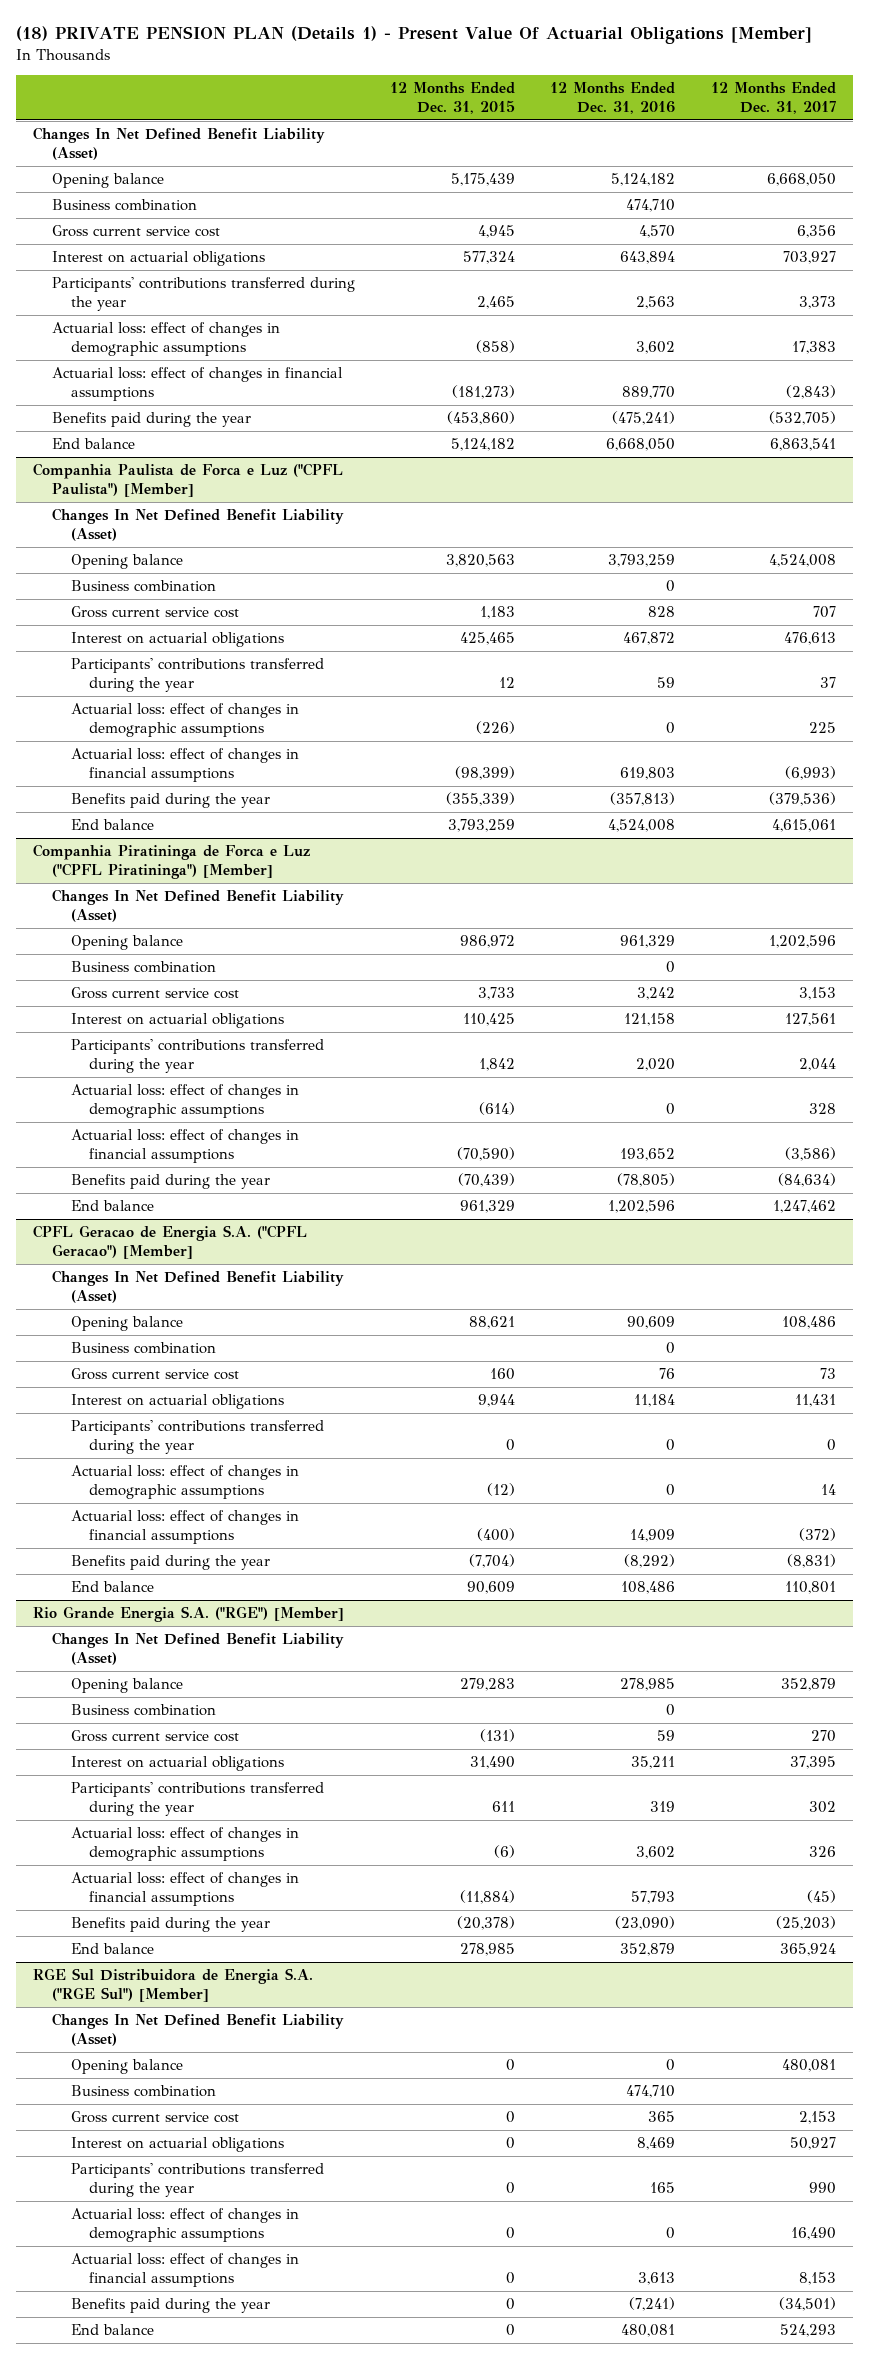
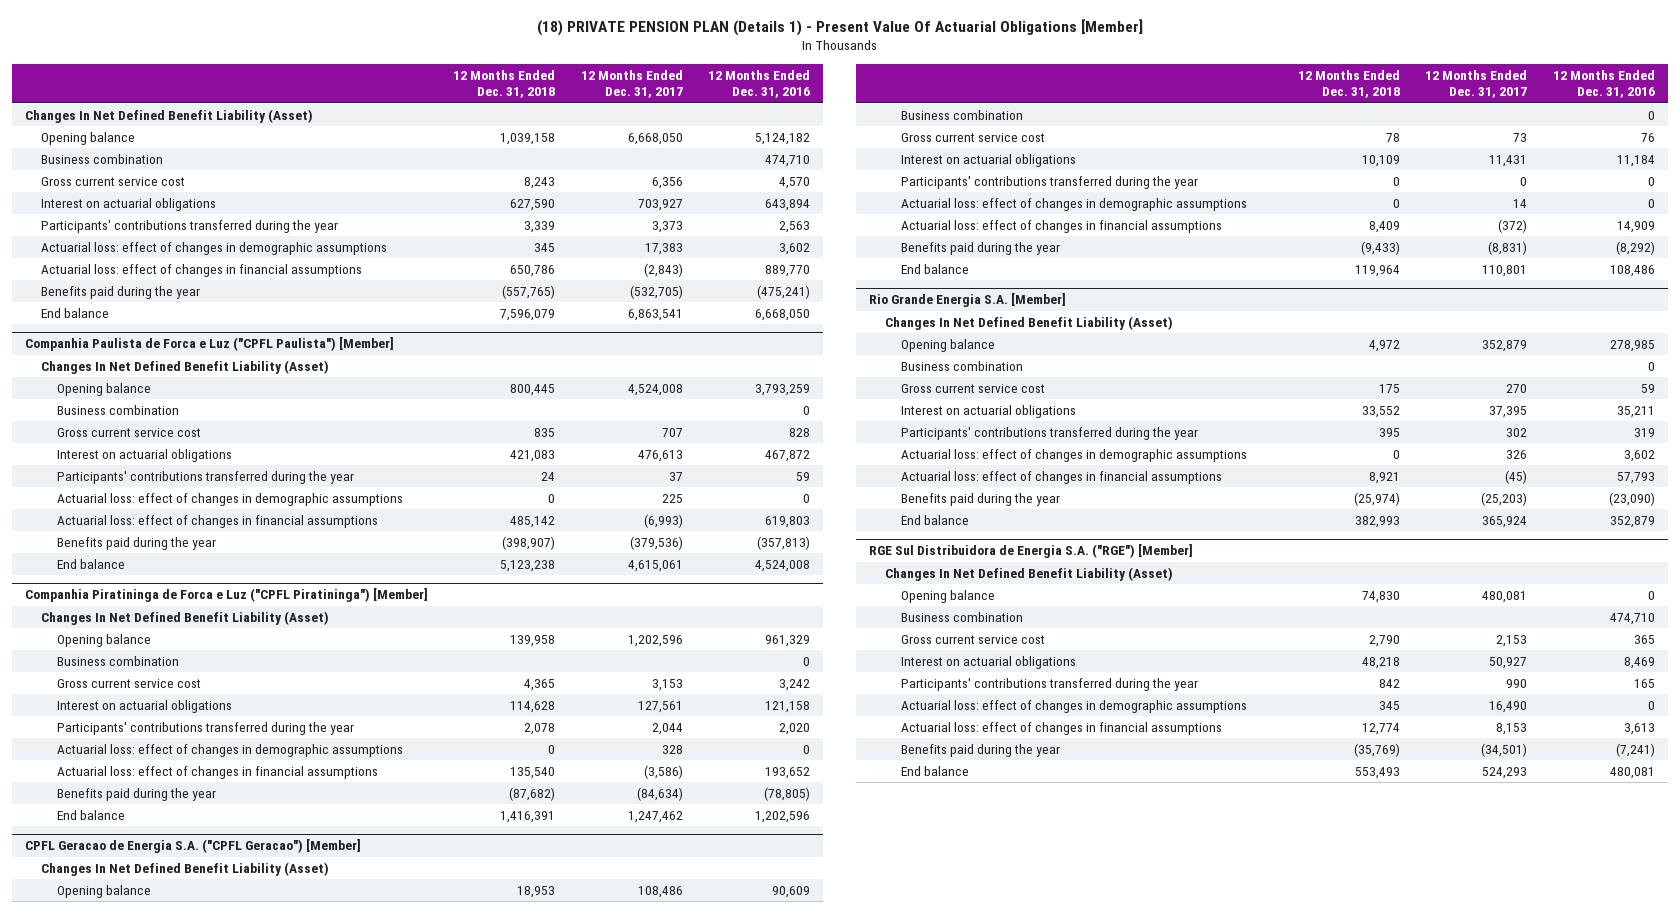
[390,82,516,114] 12 Months Ended Dec. 31, 2015 -> none
none -> [453,69,556,99] 12 Months Ended Dec. 31, 2018
[33,1606,345,1623] Rio Grande Energia S.A. ("RGE") [Member] -> [869,293,1067,308] Rio Grande Energia S.A. [Member]
[33,1968,314,2002] RGE Sul Distribuidora de Energia S.A. ("RGE Sul") [Member] -> [869,544,1194,559] RGE Sul Distribuidora de Energia S.A. ("RGE") [Member]

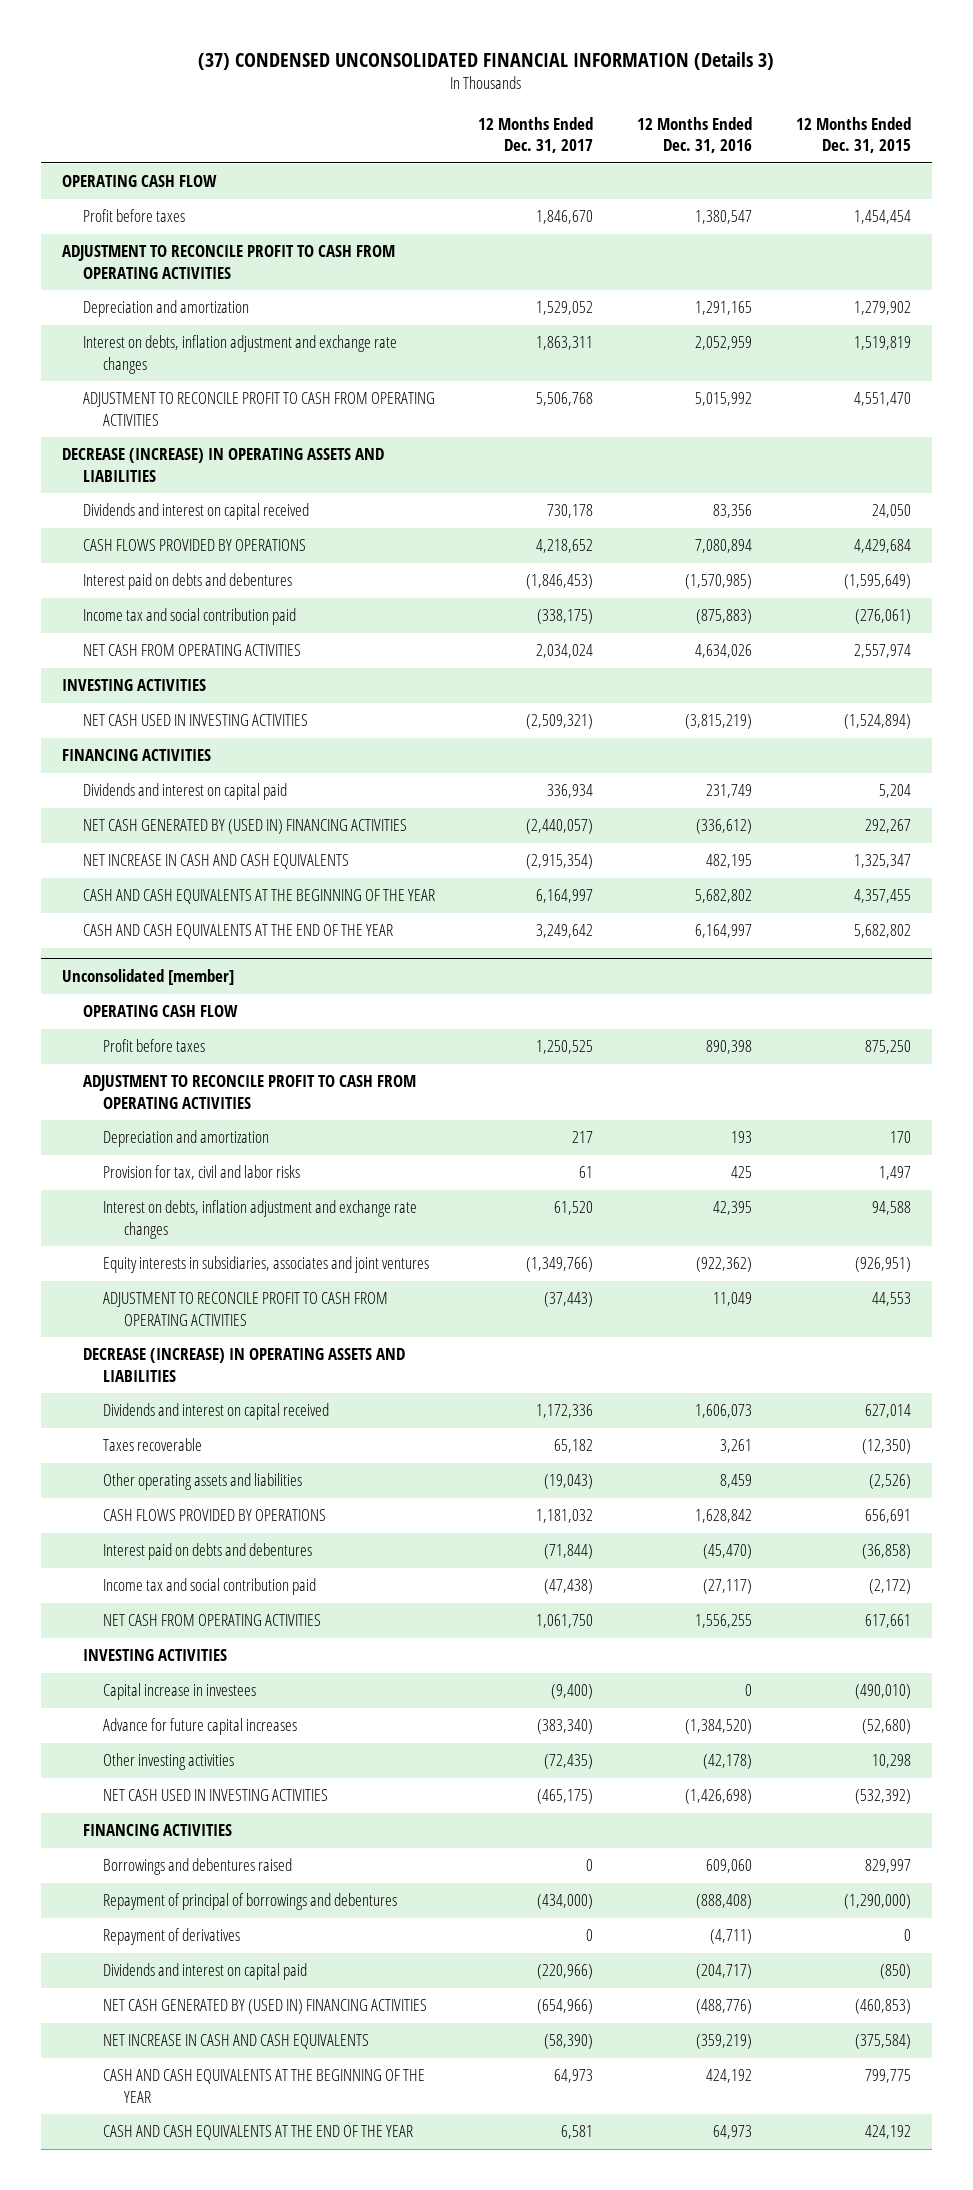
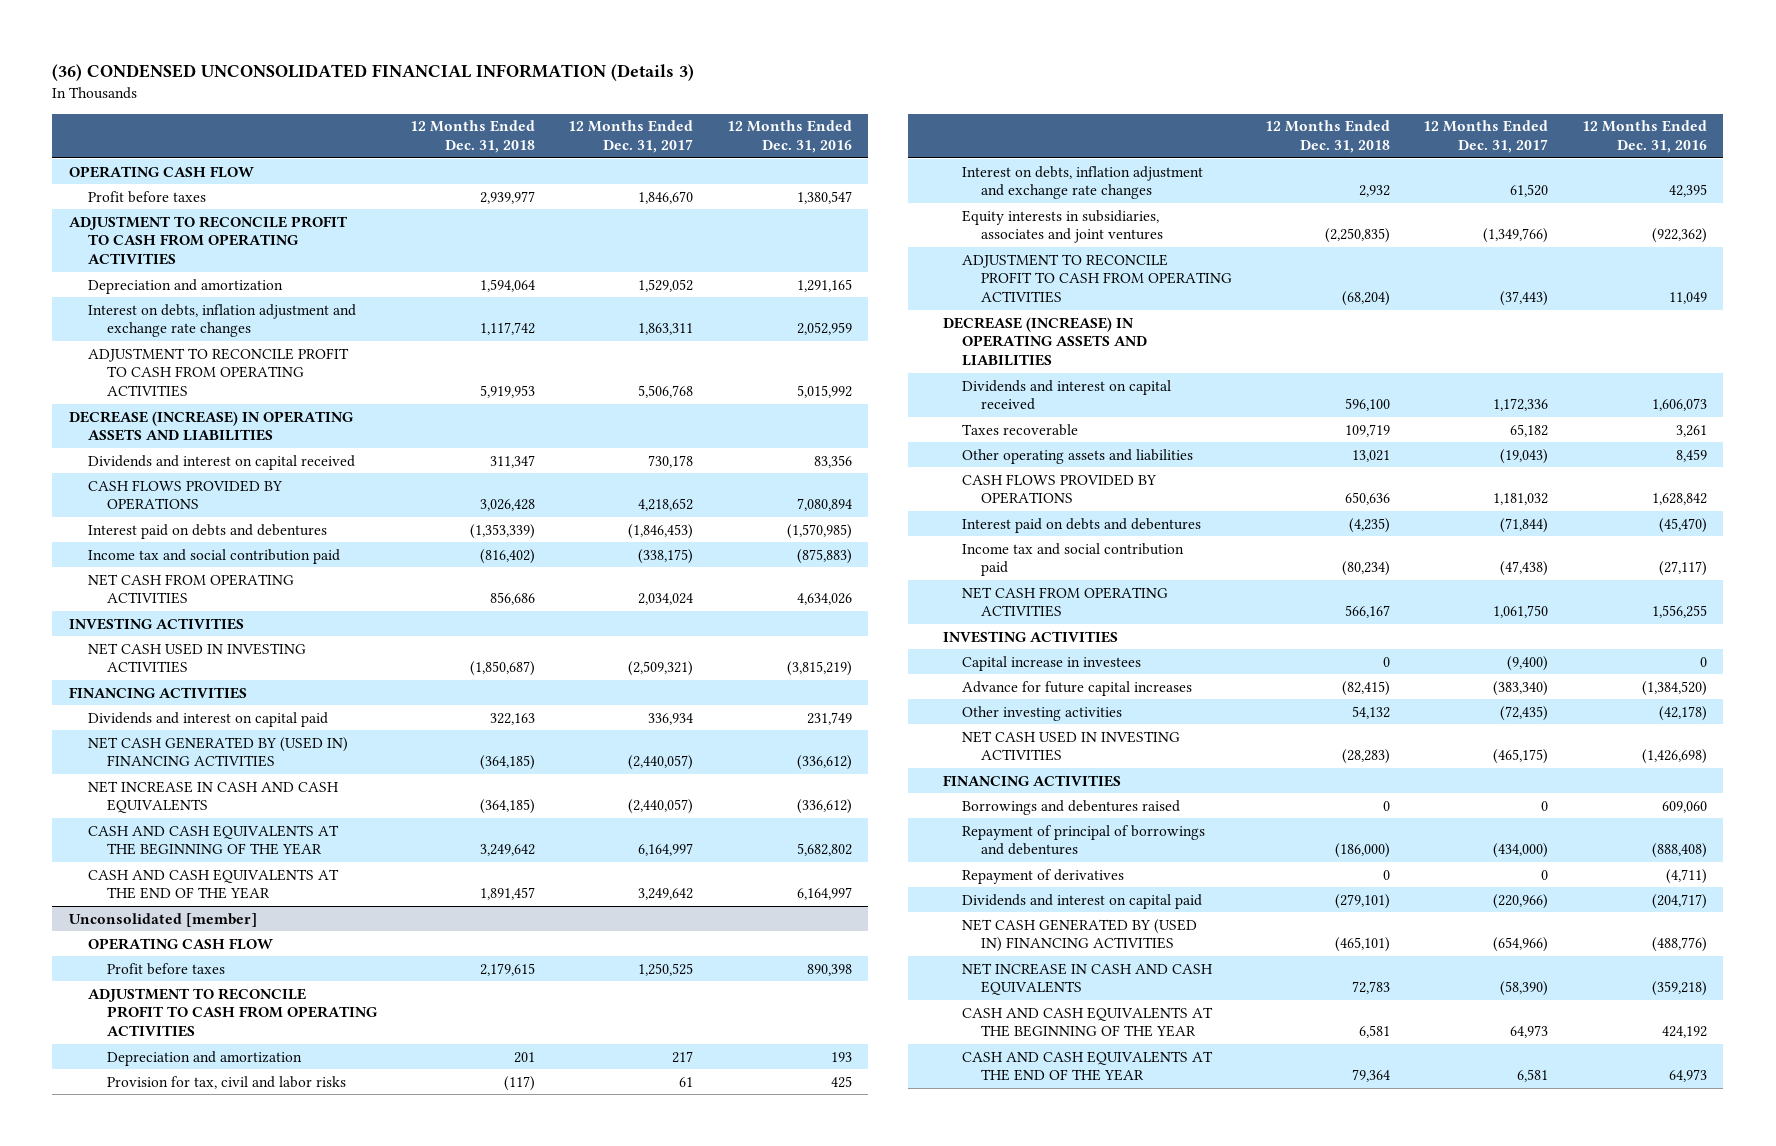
[198,51,775,70] (37) CONDENSED UNCONSOLIDATED FINANCIAL INFORMATION (Details 3) -> [52,63,695,81] (36) CONDENSED UNCONSOLIDATED FINANCIAL INFORMATION (Details 3)
[795,116,911,154] 12 Months Ended Dec. 31, 2015 -> none
none -> [410,120,536,154] 12 Months Ended Dec. 31, 2018
[526,854,594,870] (2,915,354) -> [628,799,694,815] (2,440,057)
[705,854,752,869] 482,195 -> [796,799,852,815] (336,612)
[695,2034,752,2050] (359,219) -> [1651,981,1707,997] (359,218)

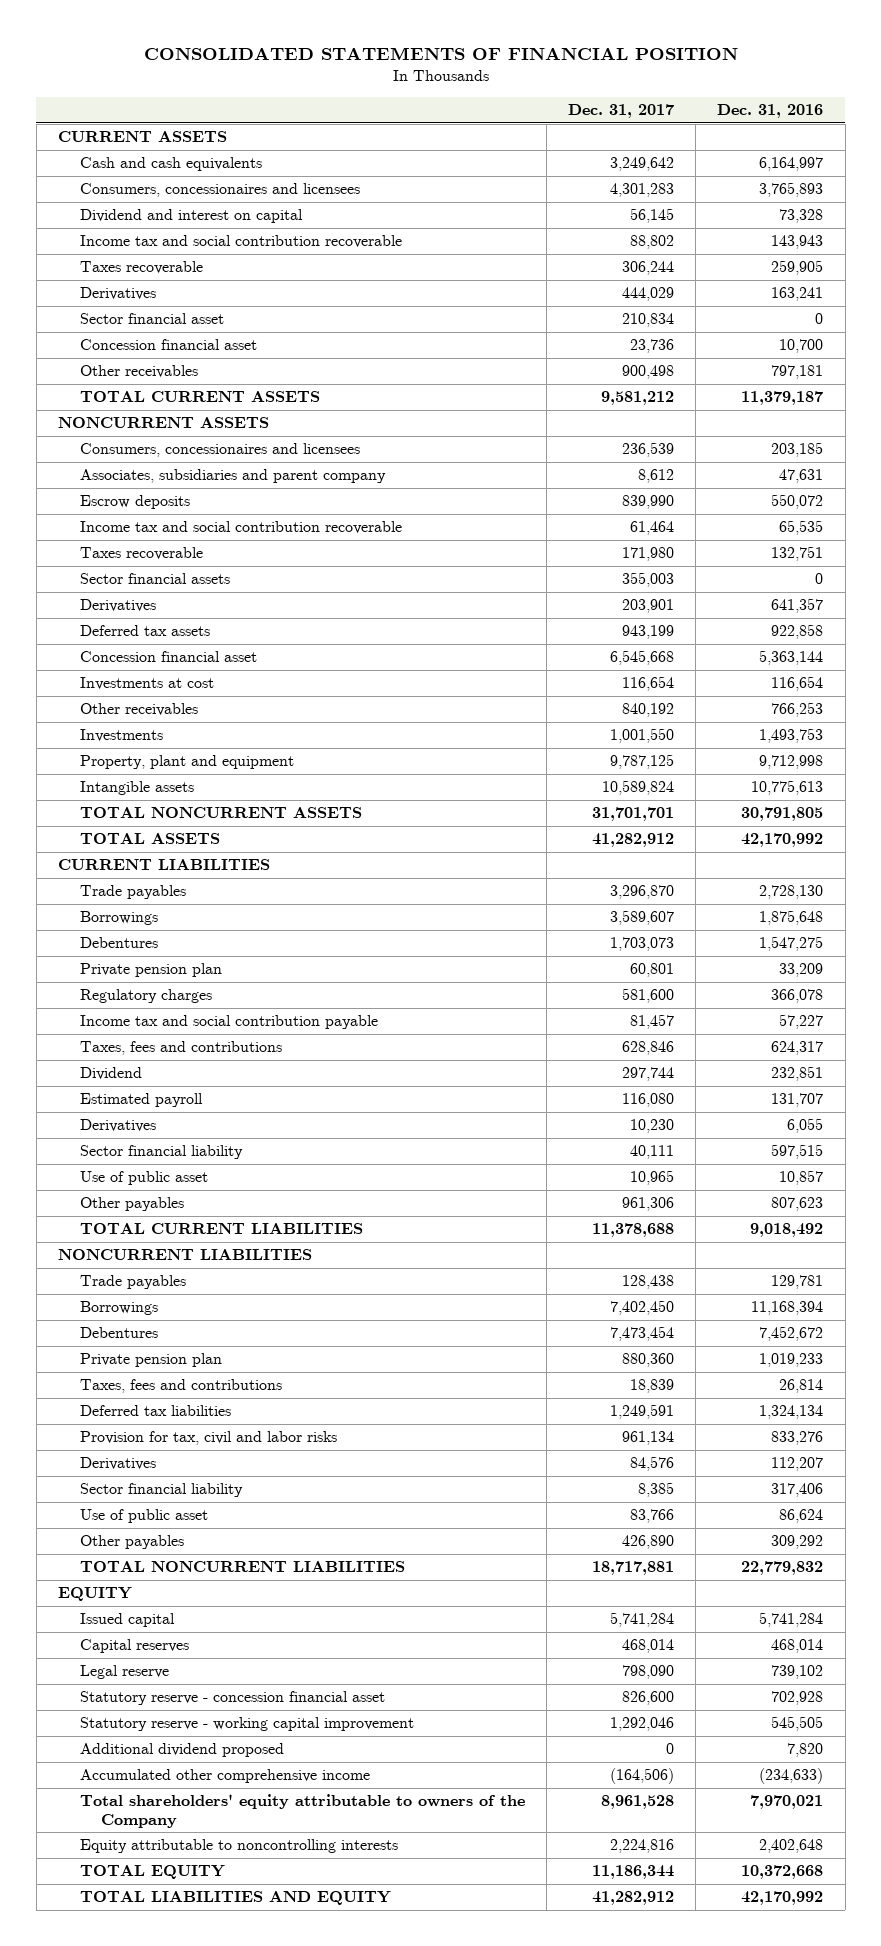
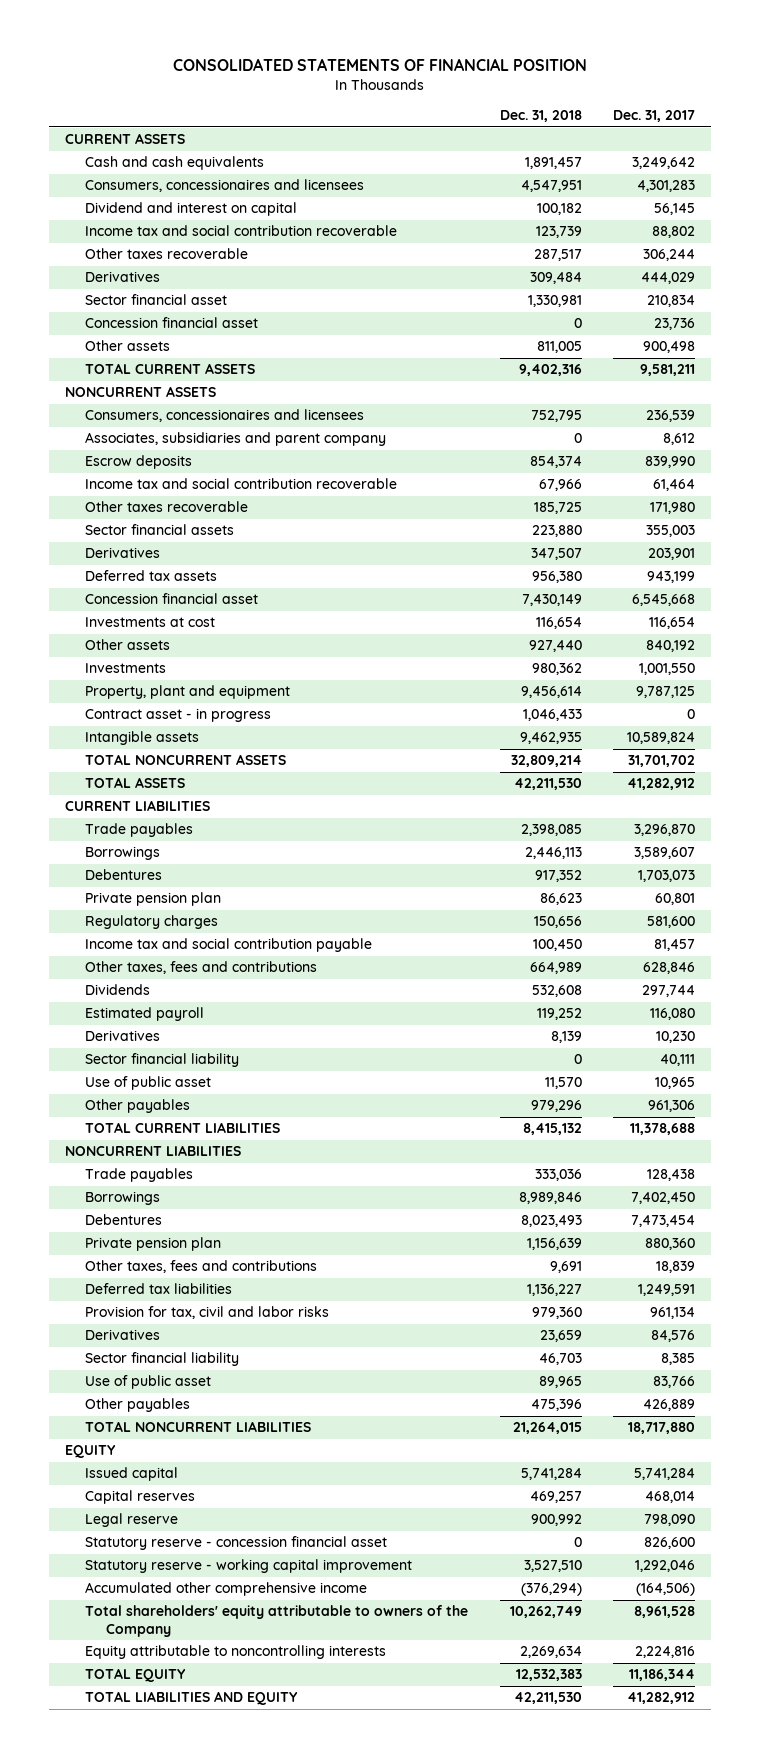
[717,104,824,119] Dec. 31, 2016 -> none
none -> [499,110,582,123] Dec. 31, 2018
[79,261,203,275] Taxes recoverable -> [85,248,249,260] Other taxes recoverable
[79,365,198,379] Other receivables -> [85,340,171,352] Other assets
[600,391,674,406] 9,581,212 -> [640,364,696,377] 9,581,211
[79,547,203,561] Taxes recoverable -> [85,501,249,513] Other taxes recoverable
[79,703,198,717] Other receivables -> [85,639,171,651] Other assets
none -> [85,708,272,723] Contract asset - in progress
[591,807,674,822] 31,701,701 -> [628,755,696,768] 31,701,702
[79,1041,282,1056] Taxes, fees and contributions -> [85,961,318,975] Other taxes, fees and contributions
[79,1067,142,1081] Dividend -> [85,984,151,996] Dividends
[79,1379,282,1394] Taxes, fees and contributions -> [85,1260,318,1274] Other taxes, fees and contributions
[621,1535,674,1550] 426,890 -> [643,1399,696,1412] 426,889
[591,1561,674,1576] 18,717,881 -> [628,1422,696,1435] 18,717,880
[79,1743,284,1758] Additional dividend proposed -> none

